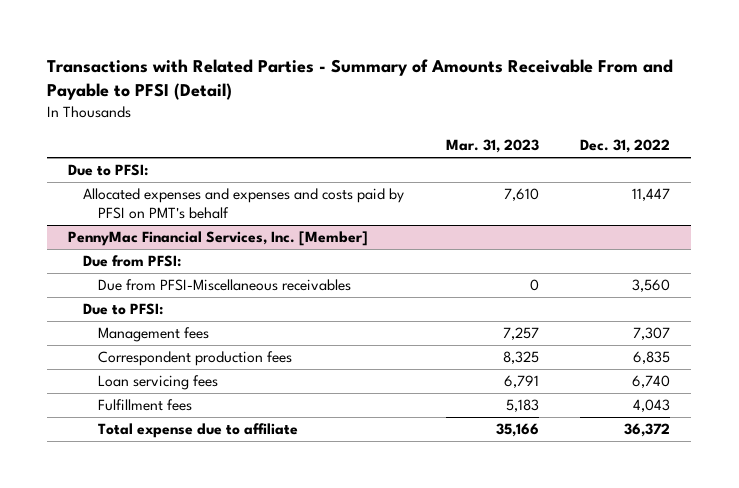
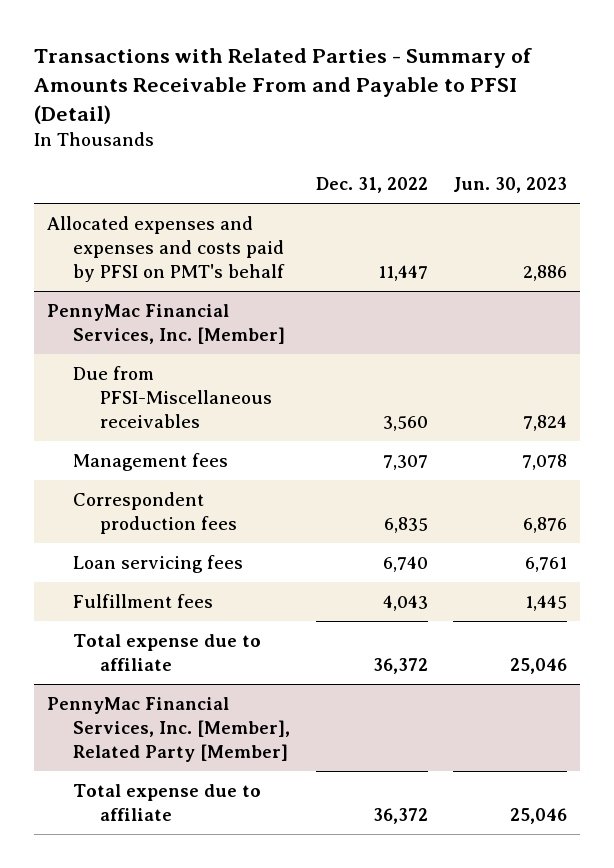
[445,139,539,154] Mar. 31, 2023 -> none
none -> [453,177,568,194] Jun. 30, 2023
[68,164,149,177] Due to PFSI: -> none
[83,255,182,268] Due from PFSI: -> none
[83,303,164,316] Due to PFSI: -> none
none -> [46,696,291,762] PennyMac Financial Services, Inc. [Member], Related Party [Member]
none -> [73,783,262,821] Total expense due to affiliate

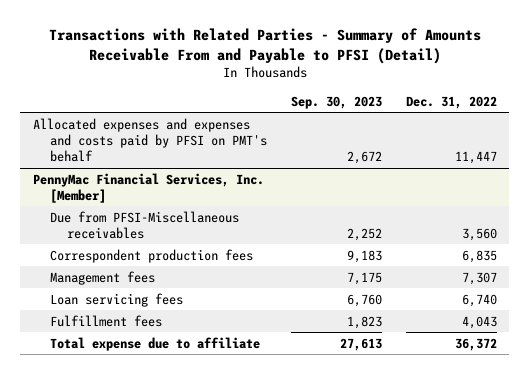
[453,177,568,194] Jun. 30, 2023 -> none
none -> [291,95,383,109] Sep. 30, 2023
[73,452,229,471] Management fees -> [49,270,155,285] Management fees
[46,696,291,762] PennyMac Financial Services, Inc. [Member], Related Party [Member] -> none
[73,783,262,821] Total expense due to affiliate -> none

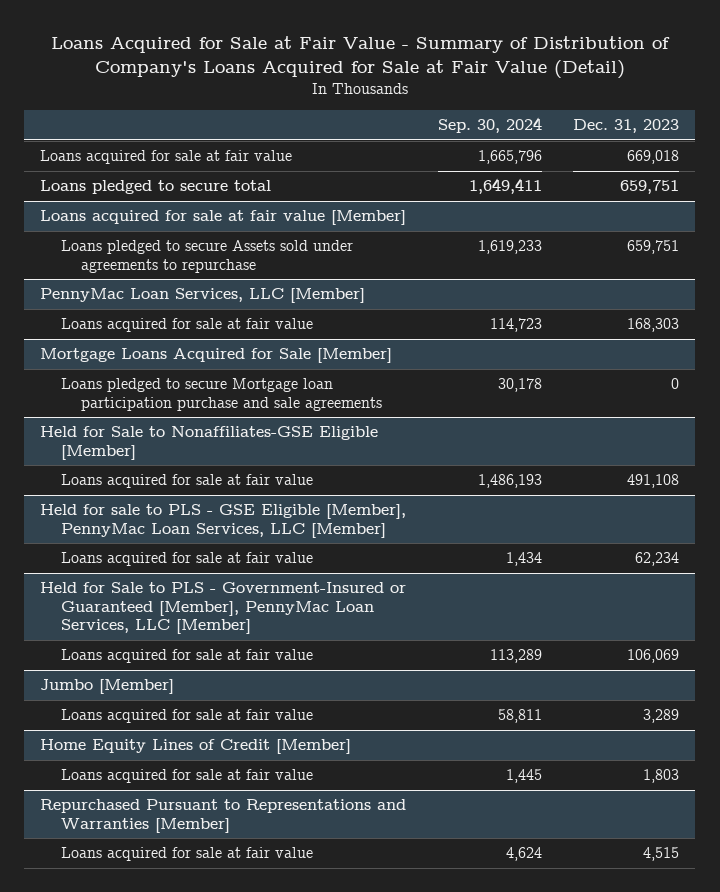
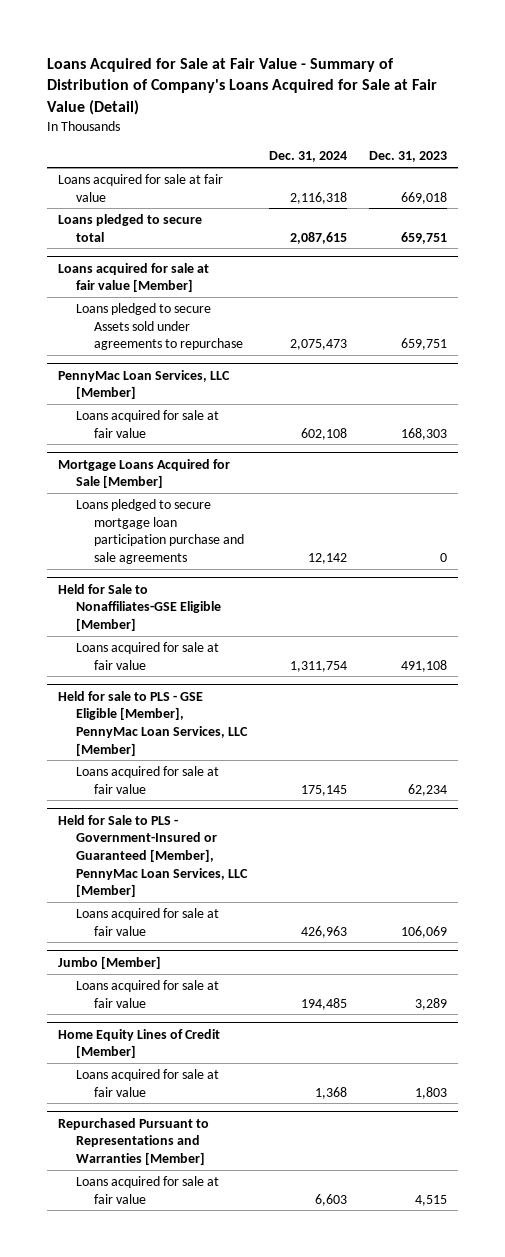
[437,117,542,134] Sep. 30, 2024 -> none
none -> [269,151,348,163] Dec. 31, 2024
[60,378,382,411] Loans pledged to secure Mortgage loan participation purchase and sale agreements -> [75,498,244,564] Loans pledged to secure mortgage loan participation purchase and sale agreements

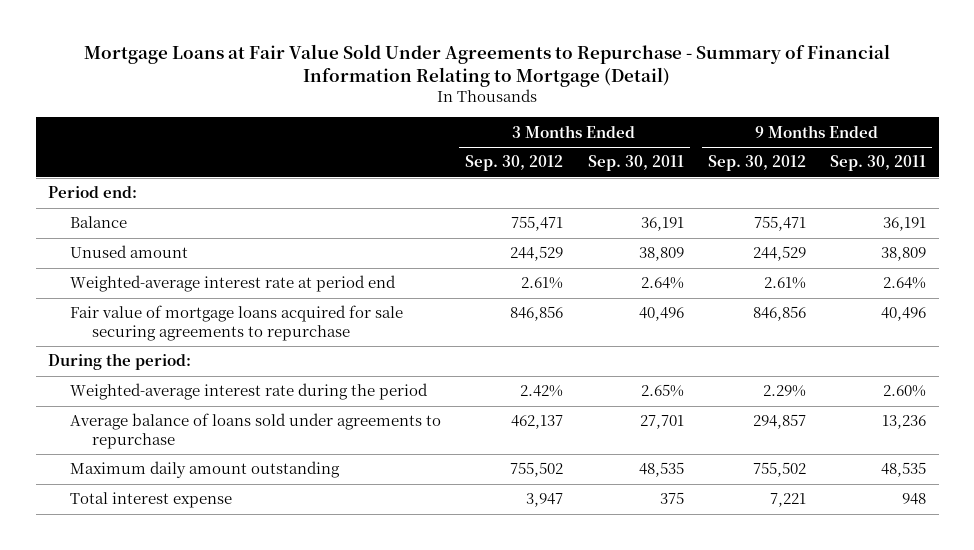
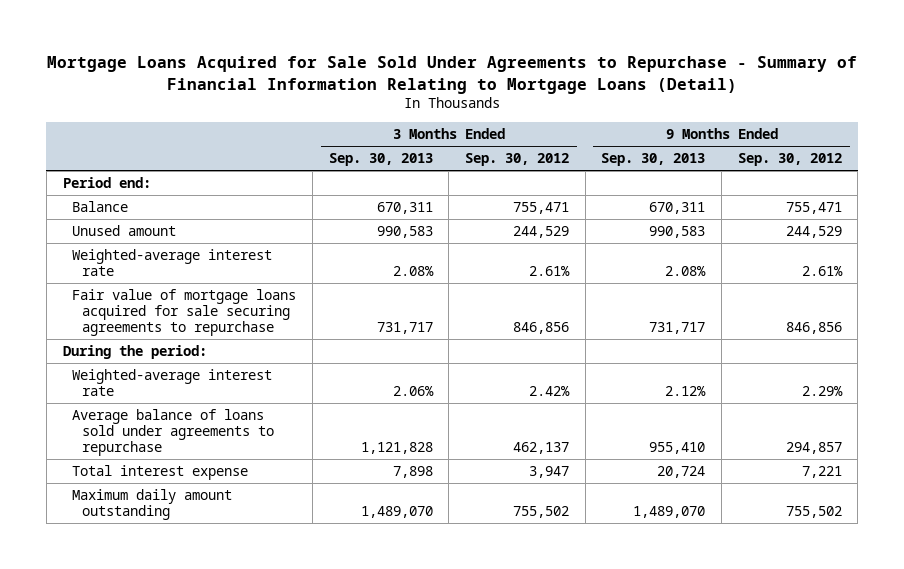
[84,43,891,88] Mortgage Loans at Fair Value Sold Under Agreements to Repurchase - Summary of Financial Information Relating to Mortgage (Detail) -> [47,56,858,94] Mortgage Loans Acquired for Sale Sold Under Agreements to Repurchase - Summary of Financial Information Relating to Mortgage Loans (Detail)
[587,155,684,172] Sep. 30, 2011 -> none
[830,155,927,172] Sep. 30, 2011 -> none
none -> [328,153,433,167] Sep. 30, 2013
none -> [601,153,706,167] Sep. 30, 2013
[69,275,396,293] Weighted-average interest rate at period end -> [72,248,273,276] Weighted-average interest rate
[69,383,428,401] Weighted-average interest rate during the period -> [72,368,273,396] Weighted-average interest rate
[69,461,340,479] Maximum daily amount outstanding -> [72,488,233,520] Maximum daily amount outstanding

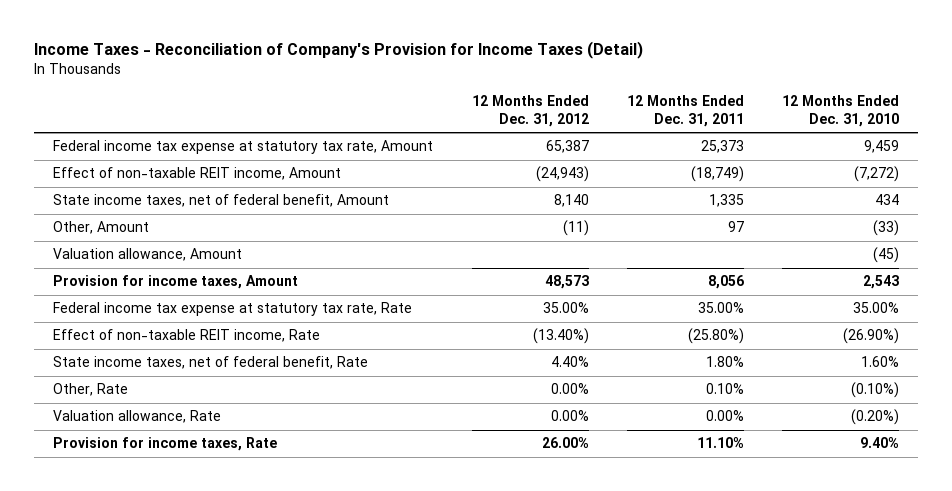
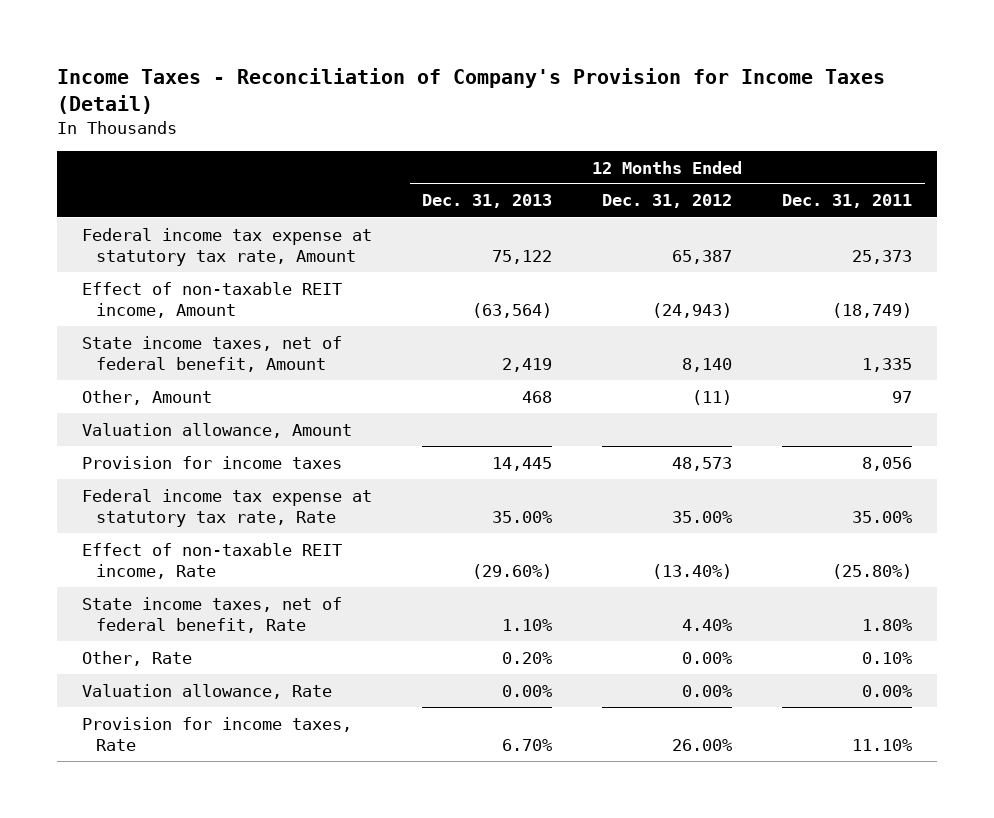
[782,95,900,127] 12 Months Ended Dec. 31, 2010 -> none
none -> [422,194,553,209] Dec. 31, 2013
[53,275,299,290] Provision for income taxes, Amount -> [82,455,343,469] Provision for income taxes

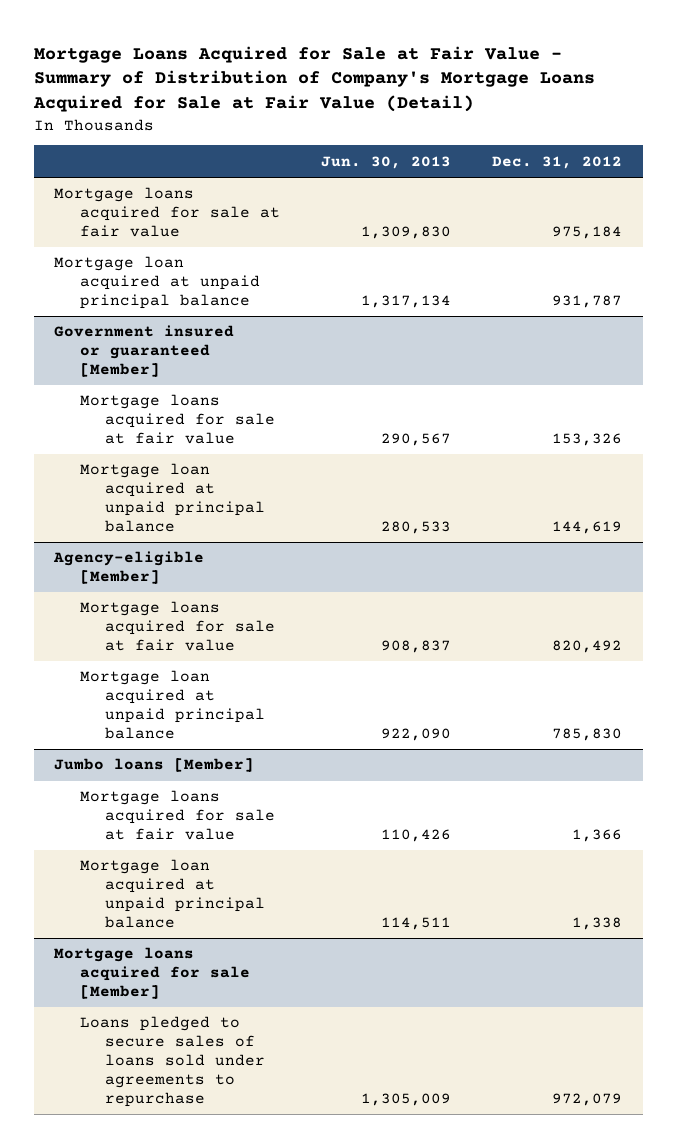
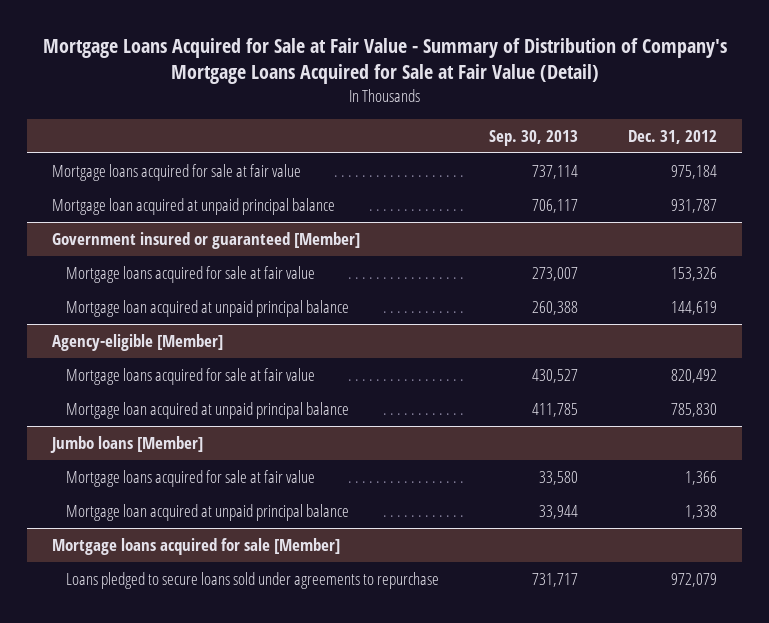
[320,155,451,169] Jun. 30, 2013 -> none
none -> [489,129,579,146] Sep. 30, 2013
[79,1016,265,1107] Loans pledged to secure sales of loans sold under agreements to repurchase -> [65,571,439,589] Loans pledged to secure loans sold under agreements to repurchase

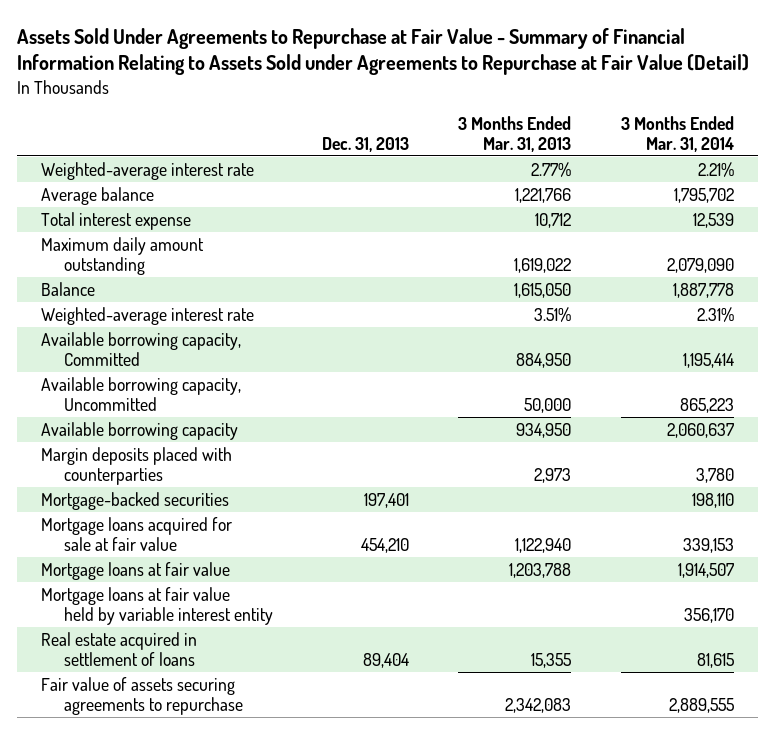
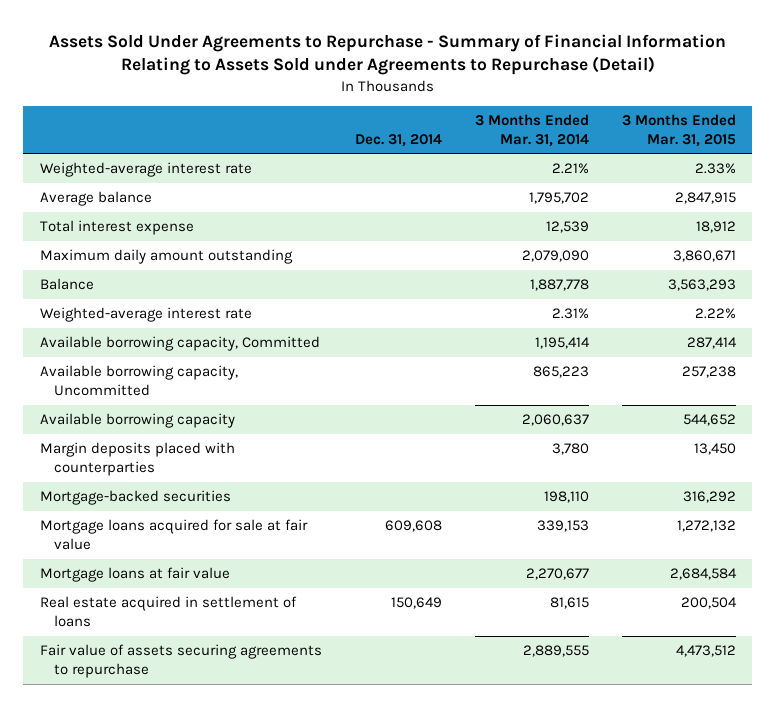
[16,27,749,76] Assets Sold Under Agreements to Repurchase at Fair Value - Summary of Financial Information Relating to Assets Sold under Agreements to Repurchase at Fair Value (Detail) -> [48,33,726,76] Assets Sold Under Agreements to Repurchase - Summary of Financial Information Relating to Assets Sold under Agreements to Repurchase (Detail)
[321,136,409,152] Dec. 31, 2013 -> none
[458,115,572,152] 3 Months Ended Mar. 31, 2013 -> none
none -> [354,133,442,147] Dec. 31, 2014
none -> [621,113,736,147] 3 Months Ended Mar. 31, 2015
[41,586,273,625] Mortgage loans at fair value held by variable interest entity -> none
[677,562,734,578] 1,914,507 -> [525,568,589,581] 2,270,677

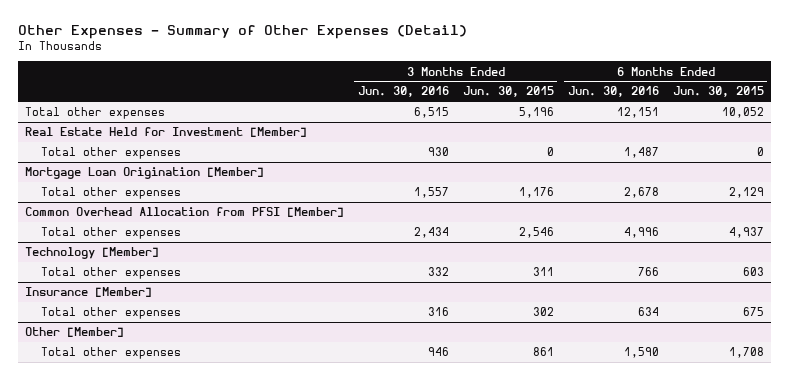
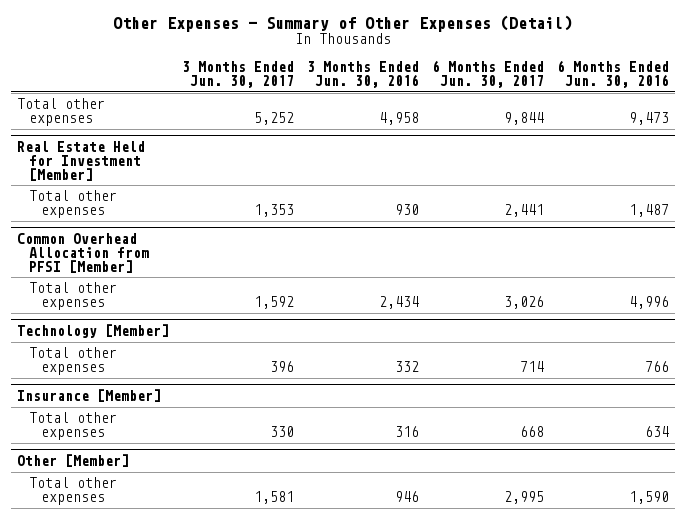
[462,86,554,98] Jun. 30, 2015 -> none
[672,86,764,98] Jun. 30, 2015 -> none
none -> [182,61,295,89] 3 Months Ended Jun. 30, 2017
none -> [431,60,544,89] 6 Months Ended Jun. 30, 2017
[413,107,449,119] 6,515 -> [378,112,419,126] 4,958
[616,107,659,119] 12,151 -> [628,112,669,126] 9,473
[24,167,264,180] Mortgage Loan Origination [Member] -> none
[41,187,182,200] Total other expenses -> none

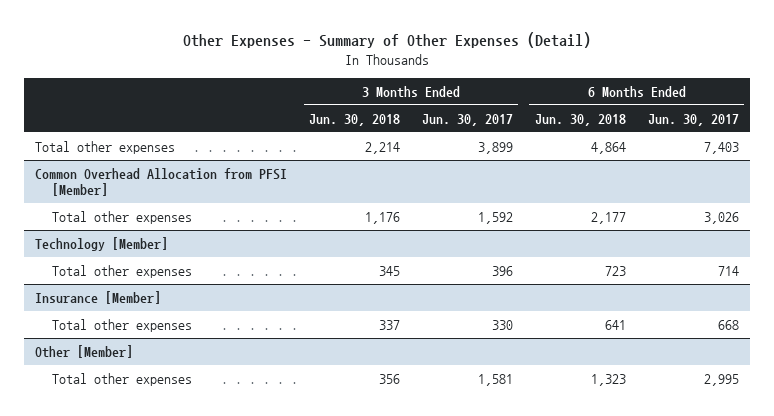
[306,61,419,89] 3 Months Ended Jun. 30, 2016 -> none
[556,60,669,89] 6 Months Ended Jun. 30, 2016 -> none
none -> [309,113,401,126] Jun. 30, 2018
none -> [534,113,626,126] Jun. 30, 2018
[17,141,146,181] Real Estate Held for Investment [Member] -> none
[28,190,117,219] Total other expenses -> none
[254,112,295,126] 5,252 -> [477,141,513,154] 3,899
[503,112,544,126] 9,844 -> [703,141,739,154] 7,403

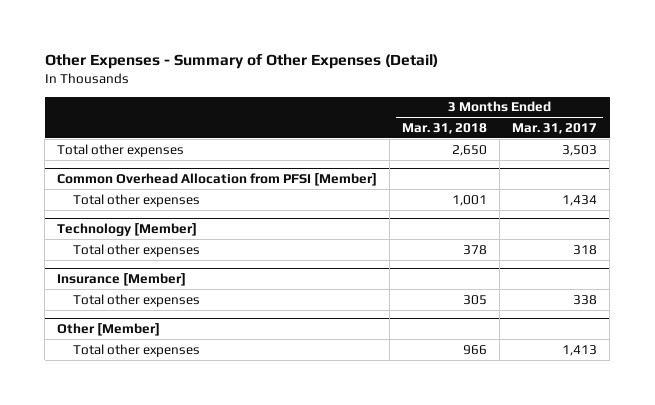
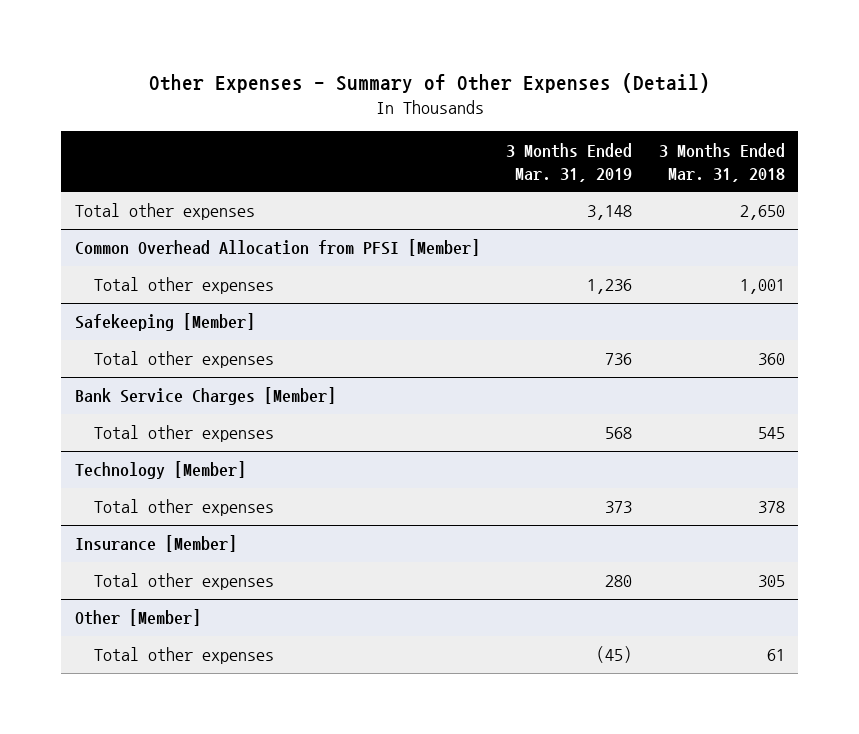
[512,122,598,134] Mar. 31, 2017 -> none
none -> [506,142,633,182] 3 Months Ended Mar. 31, 2019
none -> [74,313,255,332] Safekeeping [Member]
none -> [94,351,275,369] Total other expenses
none -> [74,387,336,406] Bank Service Charges [Member]
none -> [94,425,275,443] Total other expenses
[463,344,488,355] 966 -> [766,649,785,662] 61

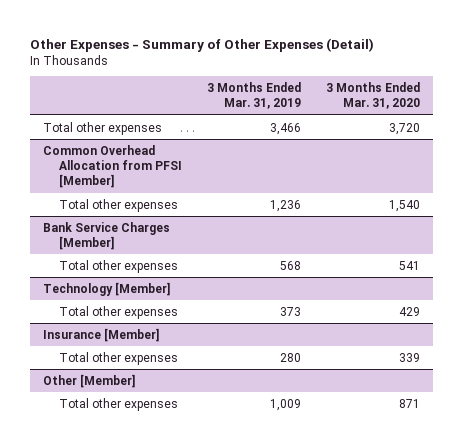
[658,142,785,182] 3 Months Ended Mar. 31, 2018 -> none
none -> [326,82,421,110] 3 Months Ended Mar. 31, 2020
[587,205,633,221] 3,148 -> [270,122,302,135] 3,466
[74,313,255,332] Safekeeping [Member] -> none
[94,351,275,369] Total other expenses -> none
[596,646,633,664] (45) -> [270,398,302,411] 1,009

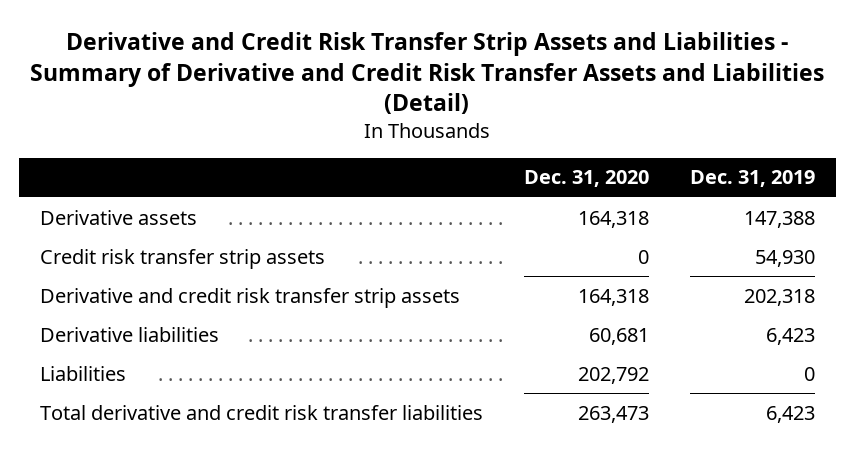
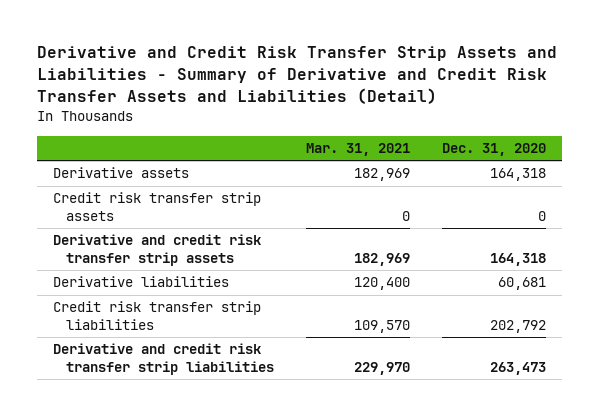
[690,170,816,188] Dec. 31, 2019 -> none
none -> [305,143,410,157] Mar. 31, 2021
[39,365,126,381] Liabilities -> [52,301,261,330] Credit risk transfer strip liabilities
[39,404,483,420] Total derivative and credit risk transfer liabilities -> [52,343,274,375] Derivative and credit risk transfer strip liabilities

